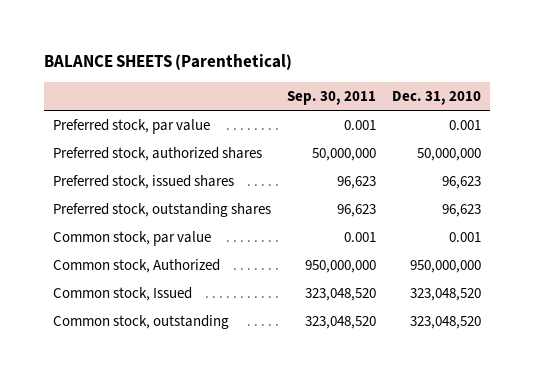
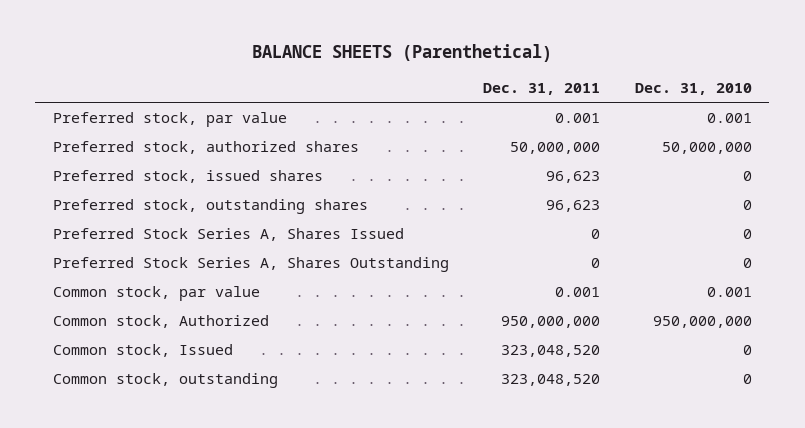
[286,90,376,105] Sep. 30, 2011 -> none
none -> [483,82,601,95] Dec. 31, 2011
[442,175,482,189] 96,623 -> [742,170,752,181] 0
[442,203,482,217] 96,623 -> [742,199,752,210] 0
none -> [52,227,404,241] Preferred Stock Series A, Shares Issued
none -> [52,256,449,272] Preferred Stock Series A, Shares Outstanding
[410,287,482,301] 323,048,520 -> [742,344,752,355] 0
[410,315,482,329] 323,048,520 -> [742,373,752,384] 0

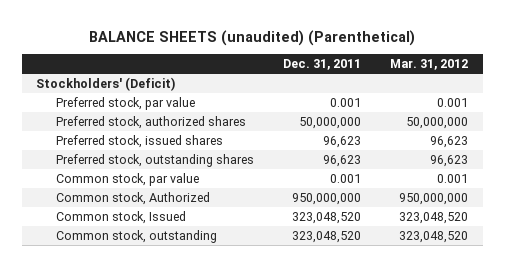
[252,44,553,63] BALANCE SHEETS (Parenthetical) -> [89,29,416,46] BALANCE SHEETS (unaudited) (Parenthetical)
[634,82,752,95] Dec. 31, 2010 -> none
none -> [390,59,469,71] Mar. 31, 2012
none -> [36,77,176,92] Stockholders' (Deficit)
[52,227,404,241] Preferred Stock Series A, Shares Issued -> none
[52,256,449,272] Preferred Stock Series A, Shares Outstanding -> none

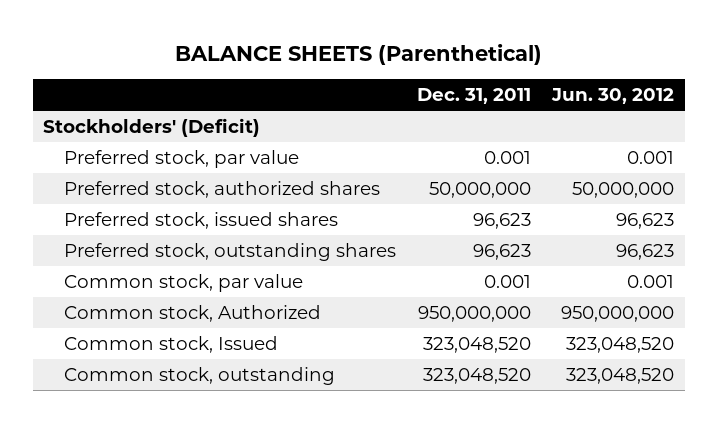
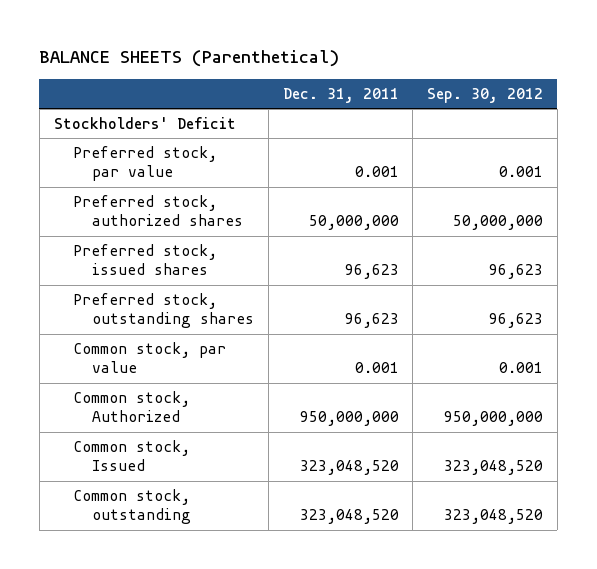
[551,88,675,105] Jun. 30, 2012 -> none
none -> [427,88,544,104] Sep. 30, 2012
[43,117,261,137] Stockholders' (Deficit) -> [53,116,236,129] Stockholders' Deficit

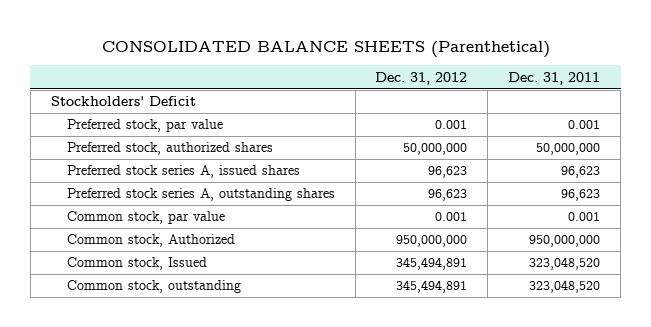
[39,50,340,68] BALANCE SHEETS (Parenthetical) -> [101,40,550,58] CONSOLIDATED BALANCE SHEETS (Parenthetical)
[427,88,544,104] Sep. 30, 2012 -> none
none -> [375,71,468,85] Dec. 31, 2012
[72,243,217,276] Preferred stock, issued shares -> [66,165,300,179] Preferred stock series A, issued shares
[72,292,255,329] Preferred stock, outstanding shares -> [66,188,335,202] Preferred stock series A, outstanding shares

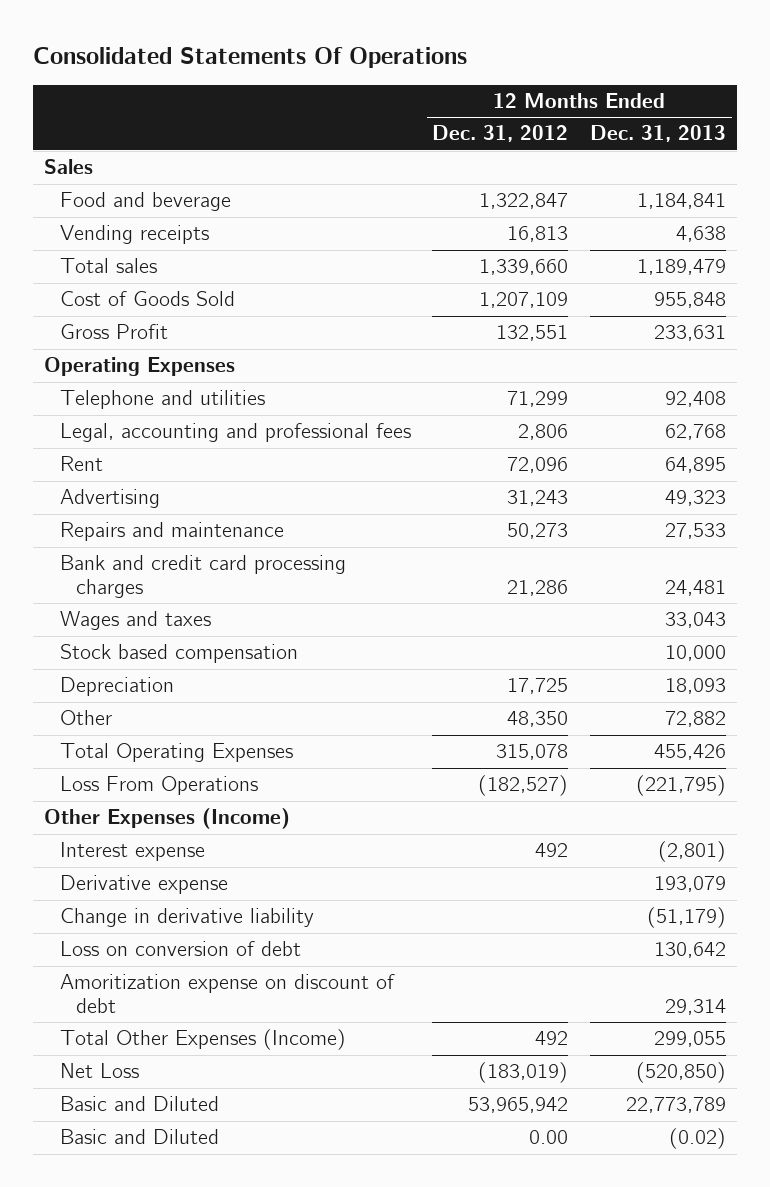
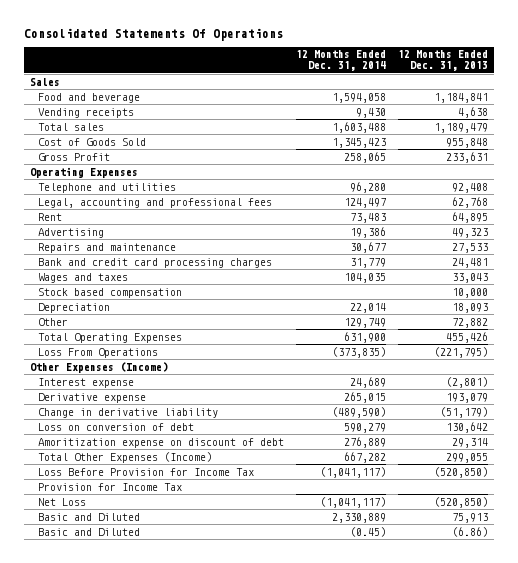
[432,125,569,143] Dec. 31, 2012 -> none
none -> [295,50,386,72] 12 Months Ended Dec. 31, 2014
none -> [37,467,254,476] Loss Before Provision for Income Tax
none -> [37,482,182,491] Provision for Income Tax
[626,1097,727,1114] 22,773,789 -> [451,512,488,523] 75,913
[669,1128,727,1150] (0.02) -> [451,526,488,537] (6.86)

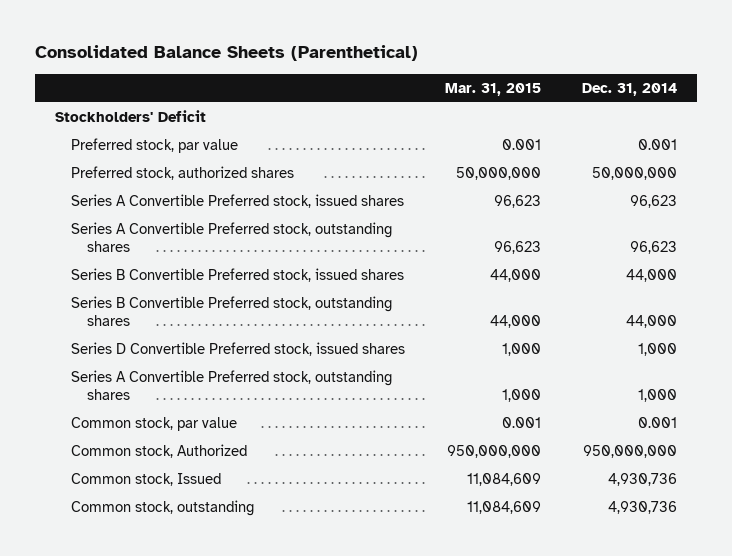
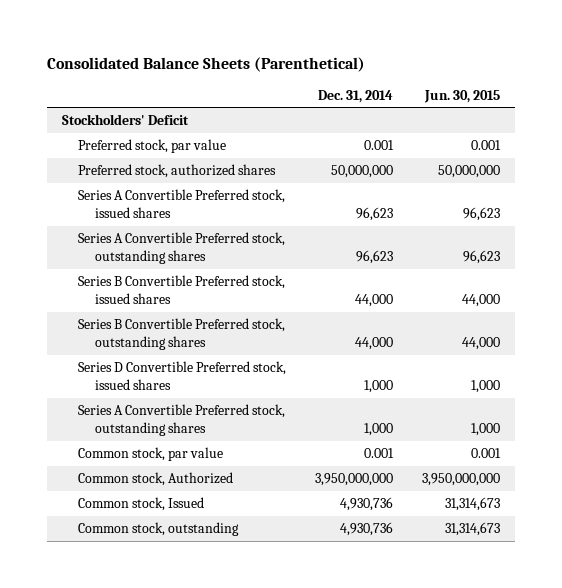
[445,82,542,96] Mar. 31, 2015 -> none
none -> [424,89,501,103] Jun. 30, 2015
[582,445,677,459] 950,000,000 -> [315,473,394,487] 3,950,000,000

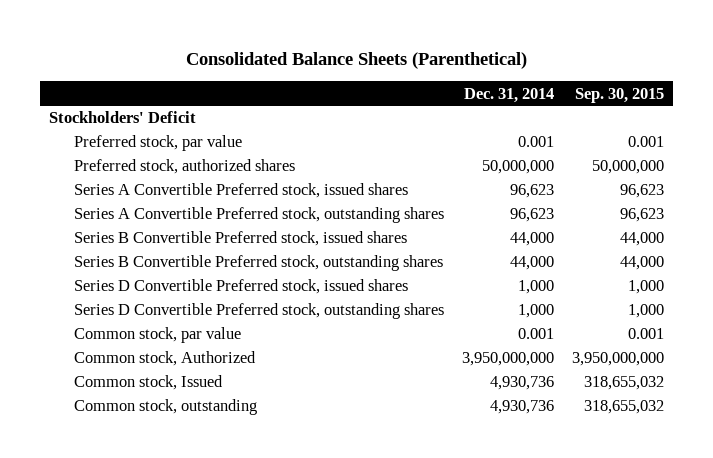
[424,89,501,103] Jun. 30, 2015 -> none
none -> [575,87,665,103] Sep. 30, 2015
[78,404,286,436] Series A Convertible Preferred stock, outstanding shares -> [74,303,445,320] Series D Convertible Preferred stock, outstanding shares

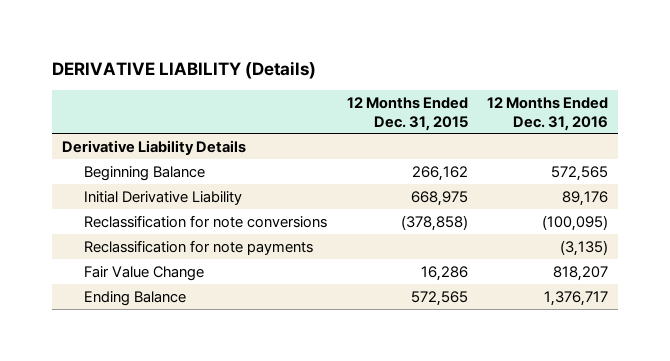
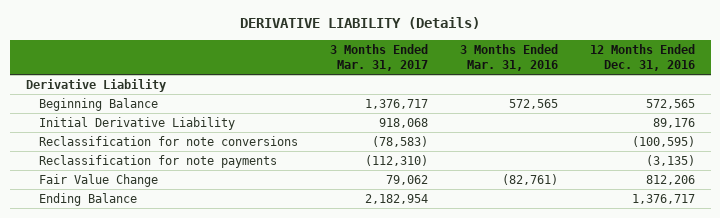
[346,96,468,131] 12 Months Ended Dec. 31, 2015 -> none
none -> [330,44,429,72] 3 Months Ended Mar. 31, 2017
none -> [459,44,558,72] 3 Months Ended Mar. 31, 2016
[61,139,246,155] Derivative Liability Details -> [25,78,166,92] Derivative Liability
[542,214,609,231] (100,095) -> [631,135,695,147] (100,595)
[553,265,609,281] 818,207 -> [645,174,695,185] 812,206

